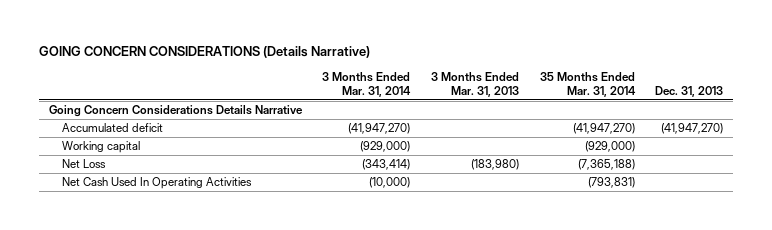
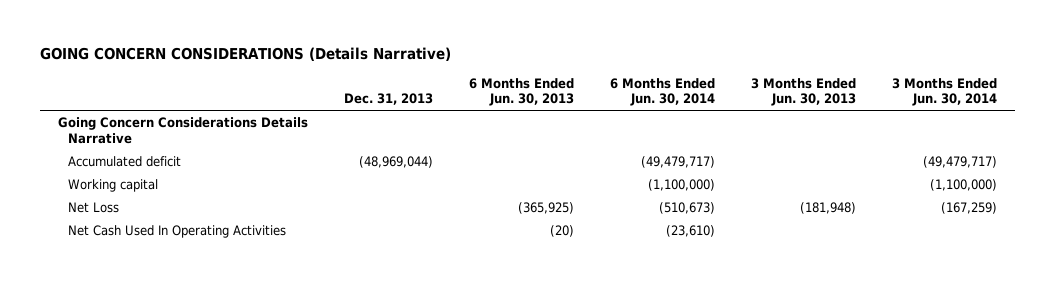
[322,71,412,98] 3 Months Ended Mar. 31, 2014 -> none
[430,71,519,98] 3 Months Ended Mar. 31, 2013 -> none
[539,71,636,98] 35 Months Ended Mar. 31, 2014 -> none
none -> [468,77,574,107] 6 Months Ended Jun. 30, 2013
none -> [609,77,715,107] 6 Months Ended Jun. 30, 2014
none -> [750,77,856,107] 3 Months Ended Jun. 30, 2013
none -> [891,77,997,107] 3 Months Ended Jun. 30, 2014
[661,123,724,135] (41,947,270) -> [358,155,433,168] (48,969,044)

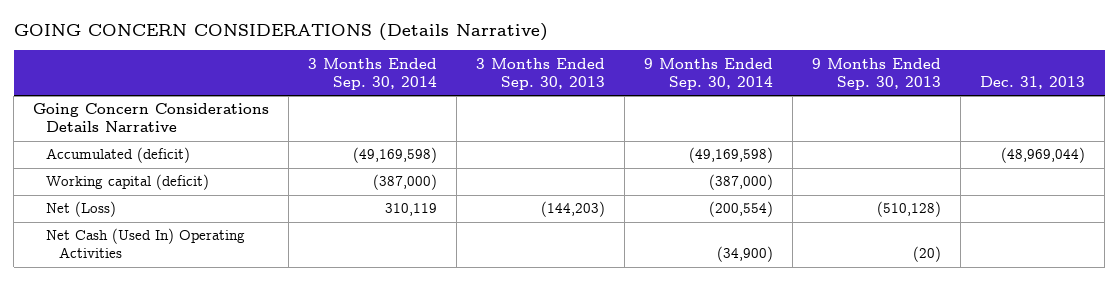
[468,77,574,107] 6 Months Ended Jun. 30, 2013 -> none
[609,77,715,107] 6 Months Ended Jun. 30, 2014 -> none
[750,77,856,107] 3 Months Ended Jun. 30, 2013 -> none
[891,77,997,107] 3 Months Ended Jun. 30, 2014 -> none
none -> [308,57,438,90] 3 Months Ended Sep. 30, 2014
none -> [476,57,606,90] 3 Months Ended Sep. 30, 2013
none -> [644,57,774,90] 9 Months Ended Sep. 30, 2014
none -> [812,57,942,90] 9 Months Ended Sep. 30, 2013
[68,155,182,167] Accumulated deficit -> [46,147,191,164] Accumulated (deficit)
[68,178,159,192] Working capital -> [46,174,210,191] Working capital (deficit)
[68,201,120,213] Net Loss -> [46,201,117,218] Net (Loss)
[68,224,287,238] Net Cash Used In Operating Activities -> [46,228,246,259] Net Cash (Used In) Operating Activities

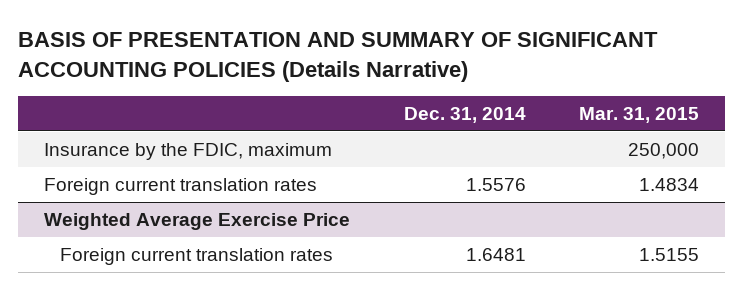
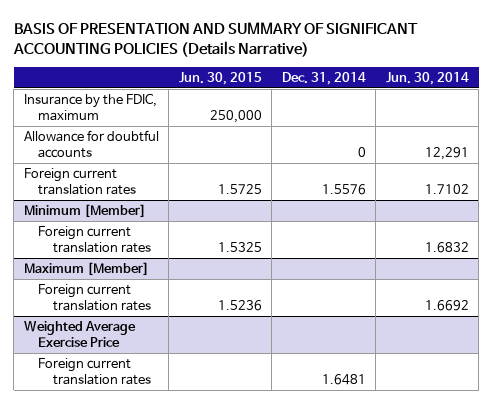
[578,106,699,123] Mar. 31, 2015 -> none
none -> [178,71,262,85] Jun. 30, 2015
none -> [385,71,469,85] Jun. 30, 2014
none -> [23,130,159,159] Allowance for doubtful accounts
none -> [23,204,146,219] Minimum [Member]
none -> [38,226,151,254] Foreign current translation rates
none -> [23,262,149,277] Maximum [Member]
none -> [38,284,151,312] Foreign current translation rates

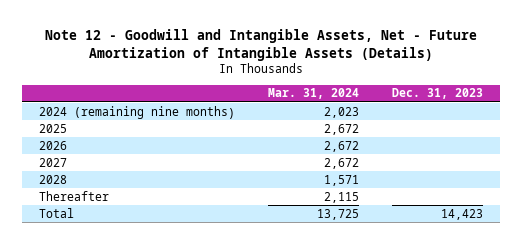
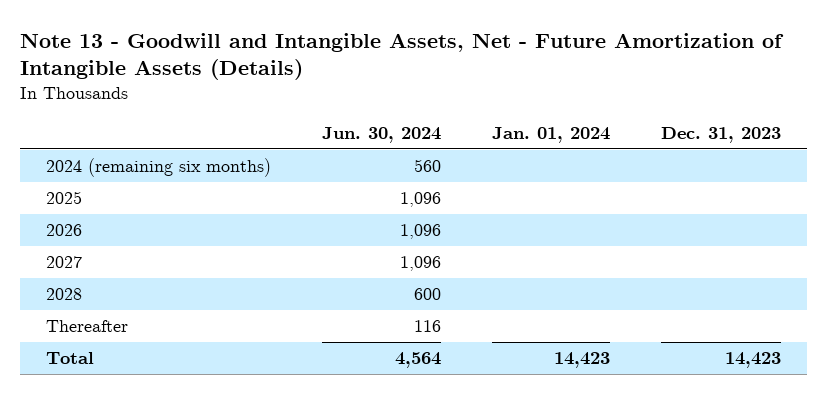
[45,28,478,61] Note 12 - Goodwill and Intangible Assets, Net - Future Amortization of Intangible Assets (Details) -> [20,32,785,81] Note 13 - Goodwill and Intangible Assets, Net - Future Amortization of Intangible Assets (Details)
[268,88,360,100] Mar. 31, 2024 -> none
none -> [321,126,441,143] Jun. 30, 2024
none -> [491,126,610,143] Jan. 01, 2024
[38,105,235,119] 2024 (remaining nine months) -> [45,158,271,178] 2024 (remaining six months)

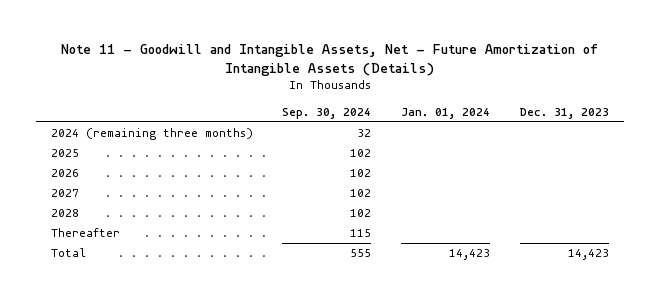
[20,32,785,81] Note 13 - Goodwill and Intangible Assets, Net - Future Amortization of Intangible Assets (Details) -> [60,44,598,76] Note 11 - Goodwill and Intangible Assets, Net - Future Amortization of Intangible Assets (Details)
[321,126,441,143] Jun. 30, 2024 -> none
none -> [282,107,372,119] Sep. 30, 2024
[45,158,271,178] 2024 (remaining six months) -> [50,128,253,141] 2024 (remaining three months)

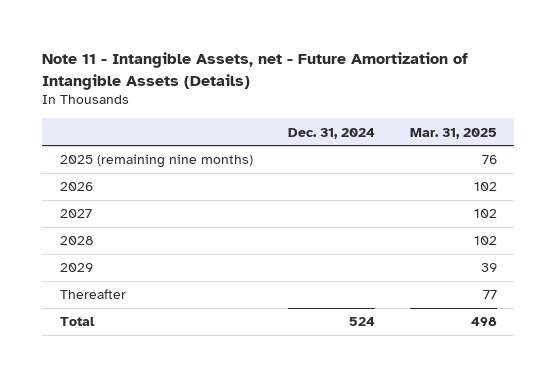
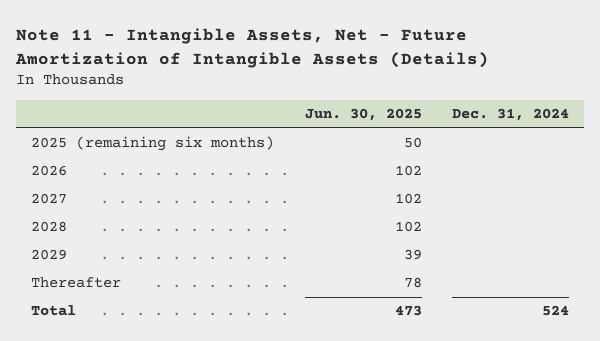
[42,51,469,90] Note 11 - Intangible Assets, net - Future Amortization of Intangible Assets (Details) -> [15,27,490,68] Note 11 - Intangible Assets, Net - Future Amortization of Intangible Assets (Details)
[409,127,497,139] Mar. 31, 2025 -> none
none -> [304,107,422,121] Jun. 30, 2025
[59,154,253,169] 2025 (remaining nine months) -> [31,136,275,152] 2025 (remaining six months)

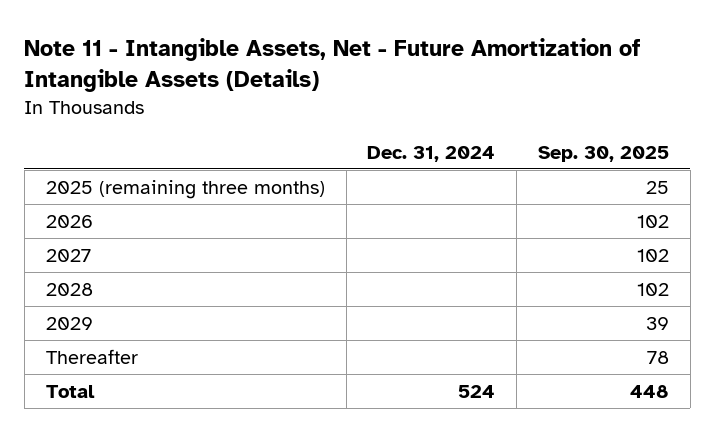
[304,107,422,121] Jun. 30, 2025 -> none
none -> [538,145,670,162] Sep. 30, 2025
[31,136,275,152] 2025 (remaining six months) -> [45,180,325,200] 2025 (remaining three months)

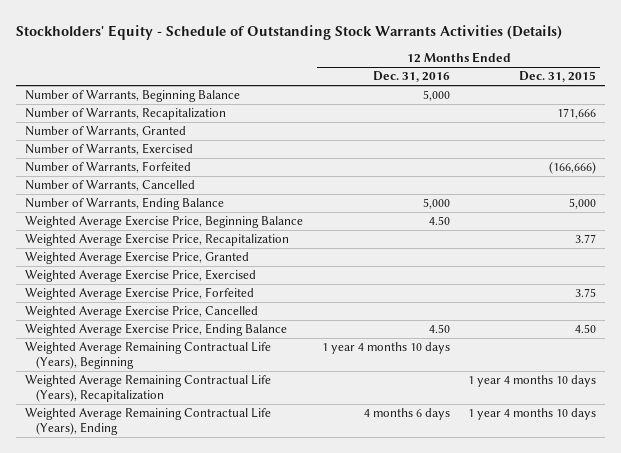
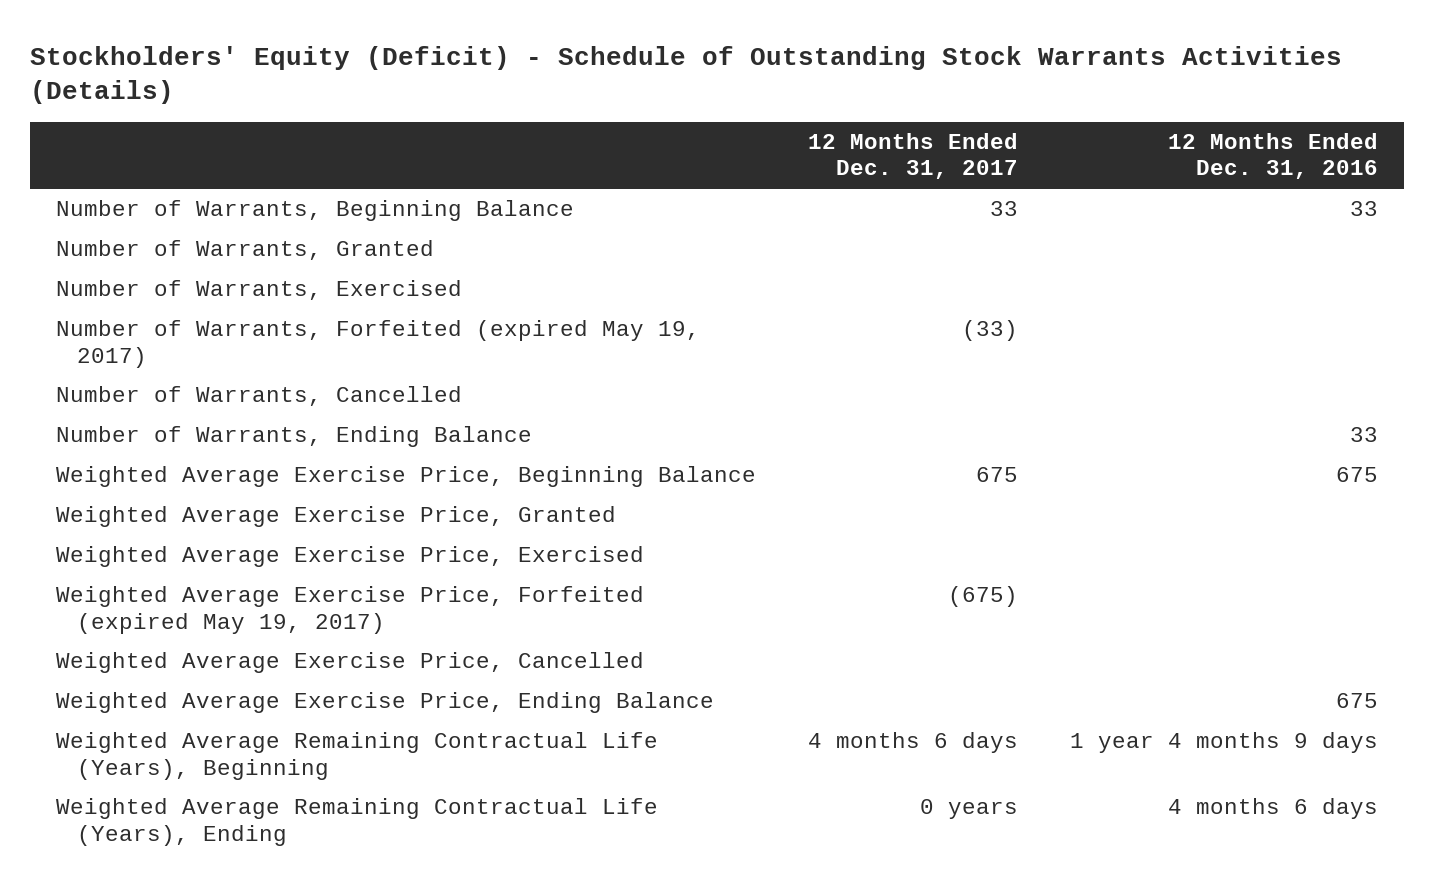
[16,25,563,41] Stockholders' Equity - Schedule of Outstanding Stock Warrants Activities (Details) -> [29,45,1342,105] Stockholders' Equity (Deficit) - Schedule of Outstanding Stock Warrants Activities (Details)
[518,71,596,83] Dec. 31, 2015 -> none
none -> [807,133,1018,180] 12 Months Ended Dec. 31, 2017
[25,108,227,121] Number of Warrants, Recapitalization -> none
[422,90,450,102] 5,000 -> [1349,201,1378,217] 33
[25,161,192,174] Number of Warrants, Forfeited -> [55,320,700,368] Number of Warrants, Forfeited (expired May 19, 2017)
[25,233,290,247] Weighted Average Exercise Price, Recapitalization -> none
[422,198,450,210] 5,000 -> [1349,427,1378,443] 33
[428,216,450,226] 4.50 -> [1335,467,1378,483] 675
[25,287,255,301] Weighted Average Exercise Price, Forfeited -> [55,586,644,634] Weighted Average Exercise Price, Forfeited (expired May 19, 2017)
[25,375,272,403] Weighted Average Remaining Contractual Life (Years), Recapitalization -> none
[428,324,450,334] 4.50 -> [1335,693,1378,709] 675
[321,342,450,355] 1 year 4 months 10 days -> [1069,732,1378,754] 1 year 4 months 9 days

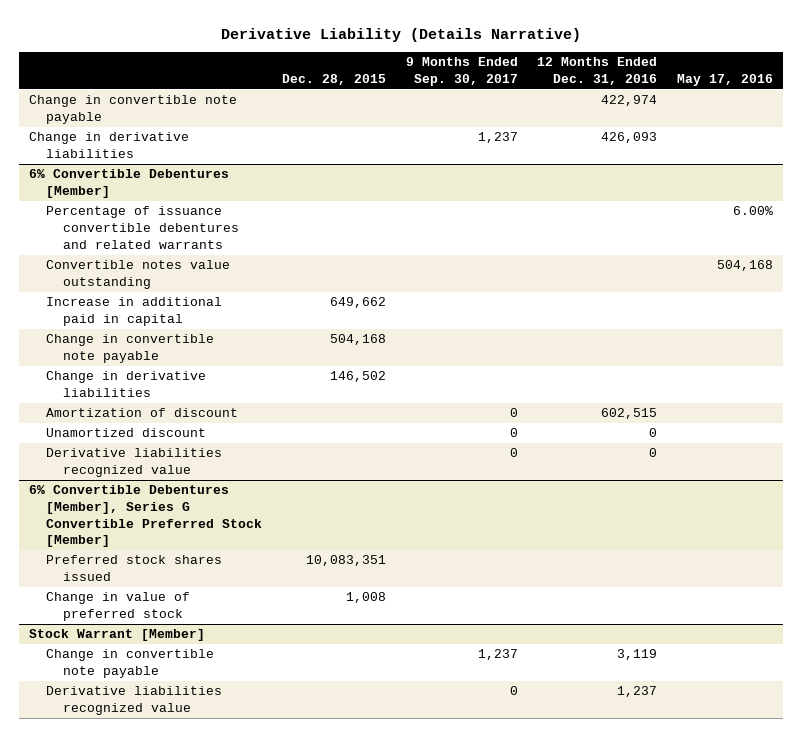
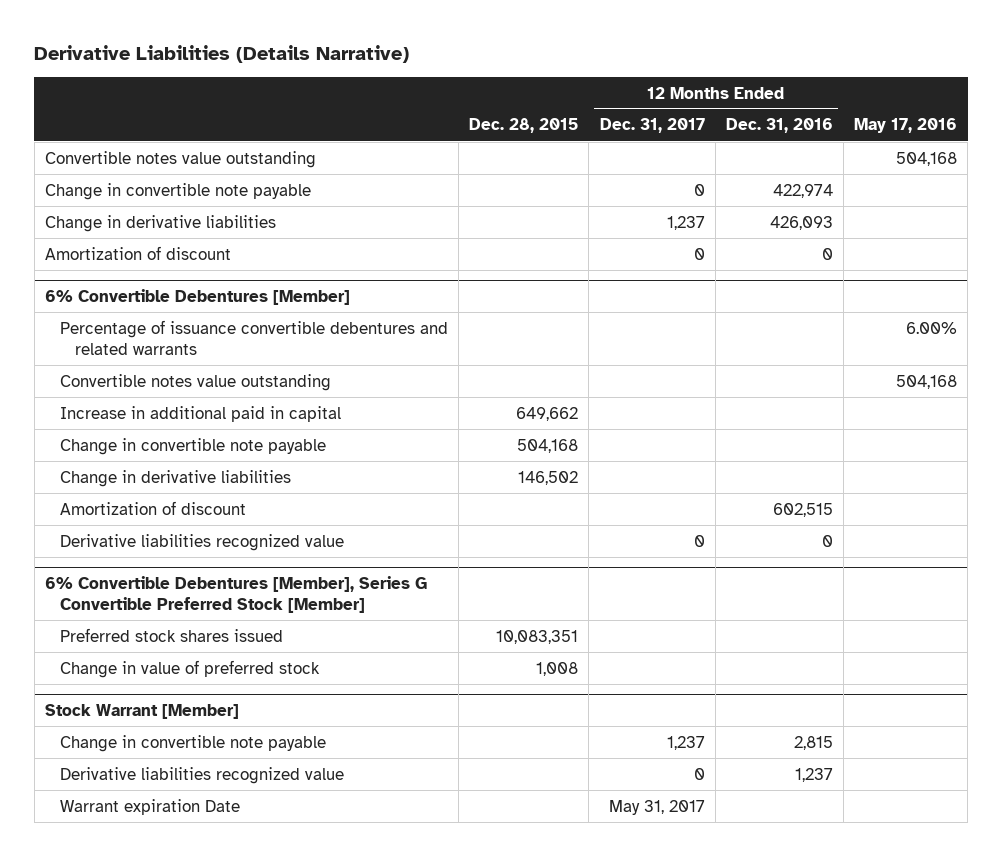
[221,28,582,43] Derivative Liability (Details Narrative) -> [34,45,410,64] Derivative Liabilities (Details Narrative)
[405,57,518,87] 9 Months Ended Sep. 30, 2017 -> none
none -> [599,118,705,134] Dec. 31, 2017
none -> [44,150,316,168] Convertible notes value outstanding
none -> [44,245,231,260] Amortization of discount
[45,428,206,438] Unamortized discount -> none
[617,649,658,661] 3,119 -> [793,735,833,750] 2,815
none -> [59,798,240,815] Warrant expiration Date

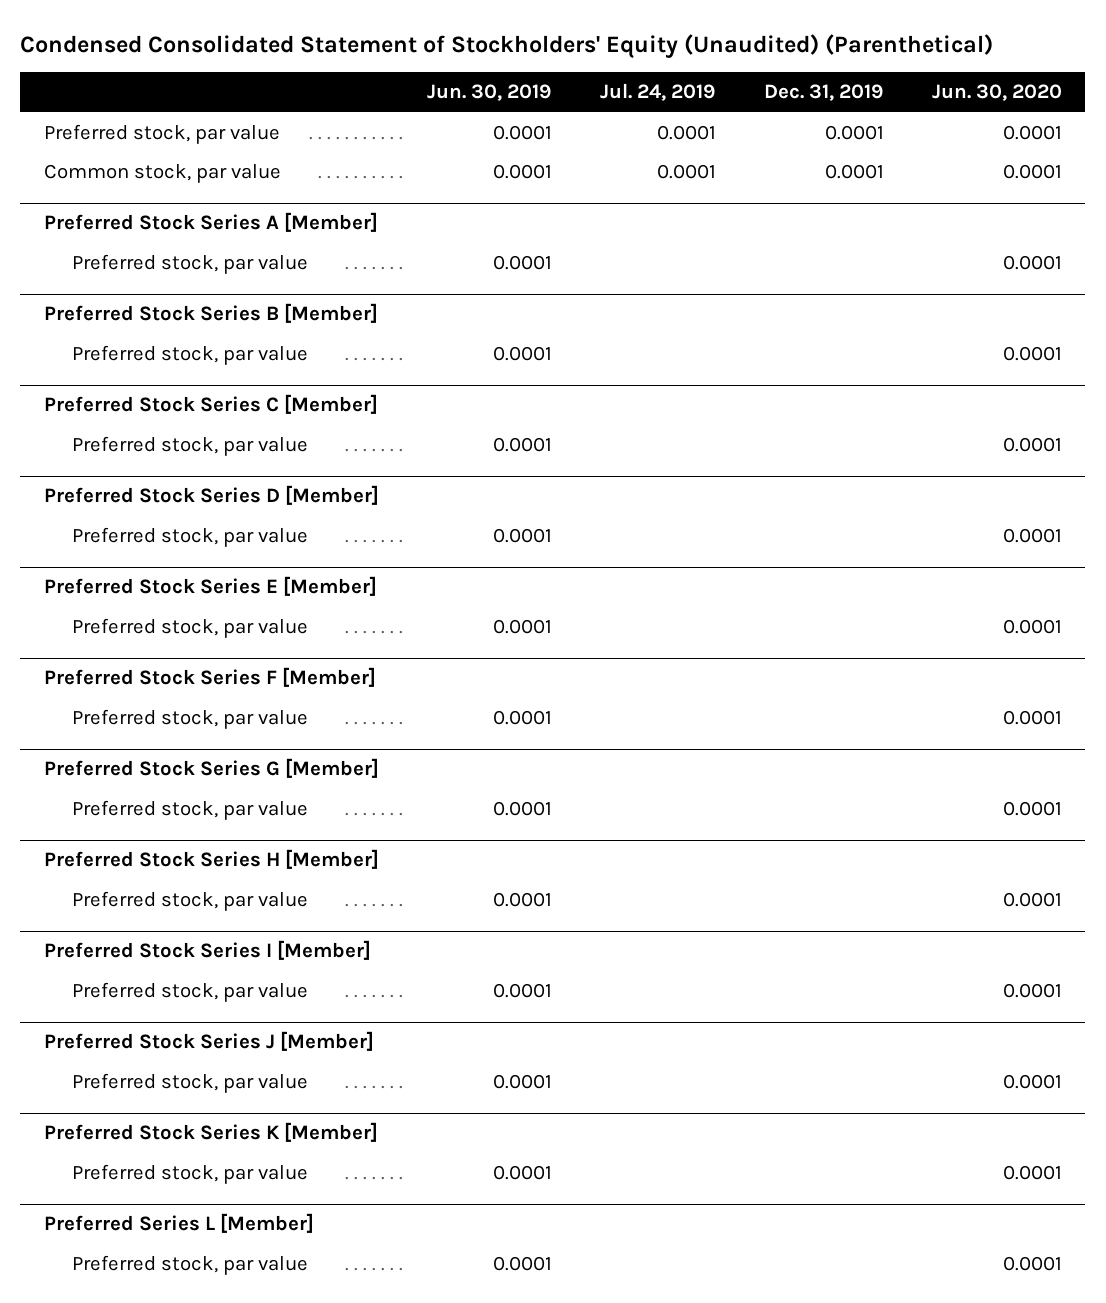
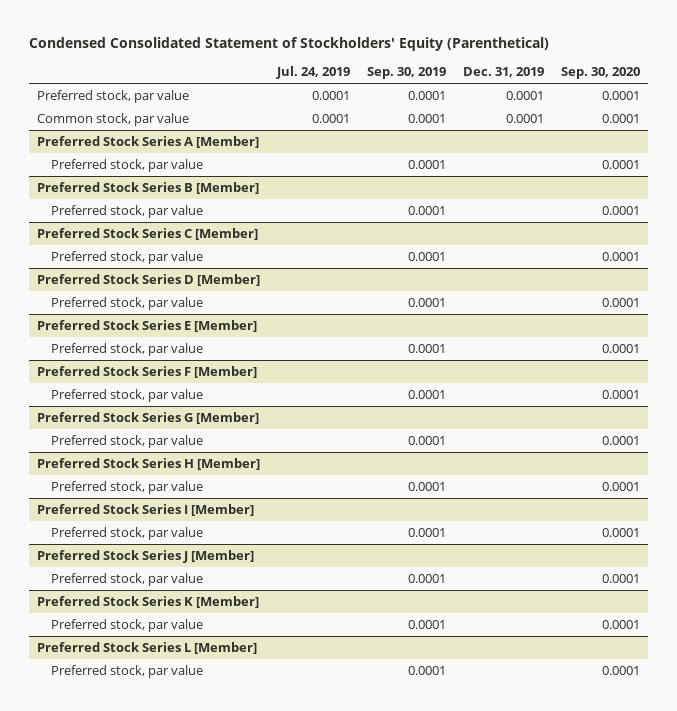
[20,33,994,58] Condensed Consolidated Statement of Stockholders' Equity (Unaudited) (Parenthetical) -> [29,37,550,52] Condensed Consolidated Statement of Stockholders' Equity (Parenthetical)
[426,84,552,102] Jun. 30, 2019 -> none
[931,84,1062,102] Jun. 30, 2020 -> none
none -> [366,67,446,80] Sep. 30, 2019
none -> [560,67,640,80] Sep. 30, 2020
[44,1213,315,1234] Preferred Series L [Member] -> [37,641,258,654] Preferred Stock Series L [Member]

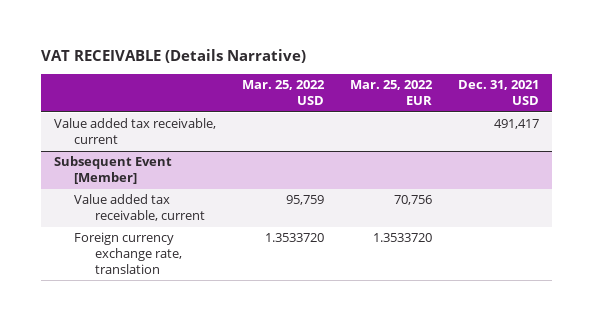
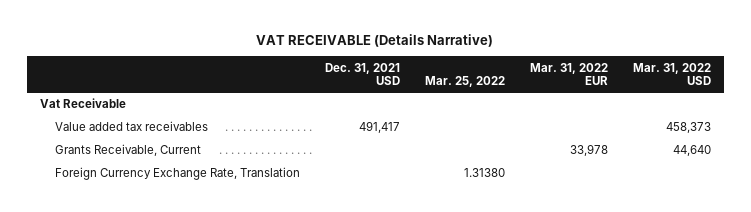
[241,80,325,106] Mar. 25, 2022 USD -> none
[349,80,433,106] Mar. 25, 2022 EUR -> none
none -> [424,76,505,88] Mar. 25, 2022
none -> [529,62,608,86] Mar. 31, 2022 EUR
none -> [632,62,711,86] Mar. 31, 2022 USD
[53,156,172,185] Subsequent Event [Member] -> none
[74,194,206,222] Value added tax receivable, current -> none
[74,232,183,275] Foreign currency exchange rate, translation -> none
none -> [39,98,126,109] Vat Receivable
[53,118,216,145] Value added tax receivable, current -> [54,121,208,132] Value added tax receivables
none -> [54,144,201,157] Grants Receivable, Current
none -> [54,167,300,181] Foreign Currency Exchange Rate, Translation

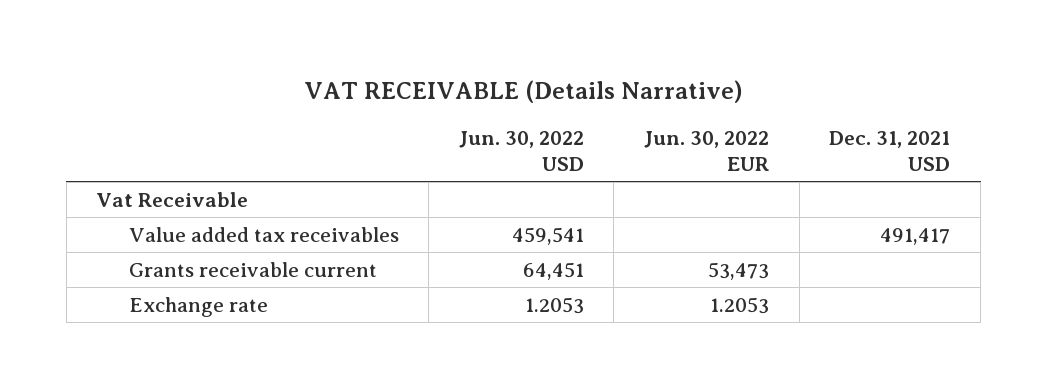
[424,76,505,88] Mar. 25, 2022 -> none
[529,62,608,86] Mar. 31, 2022 EUR -> none
[632,62,711,86] Mar. 31, 2022 USD -> none
none -> [458,130,584,171] Jun. 30, 2022 USD
none -> [644,130,770,171] Jun. 30, 2022 EUR
[54,144,201,157] Grants Receivable, Current -> [128,261,377,277] Grants receivable current
[54,167,300,181] Foreign Currency Exchange Rate, Translation -> [128,296,268,317] Exchange rate

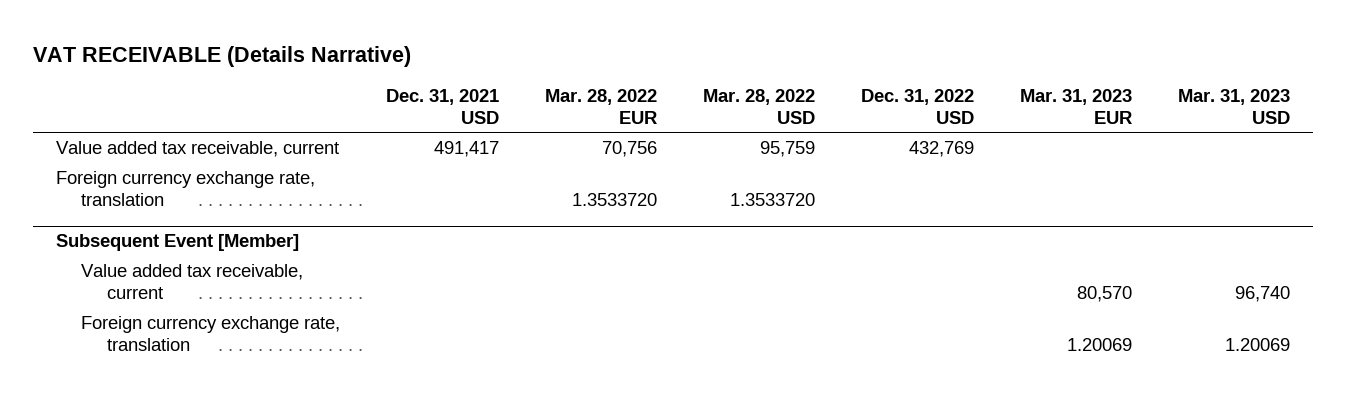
[458,130,584,171] Jun. 30, 2022 USD -> none
[644,130,770,171] Jun. 30, 2022 EUR -> none
none -> [545,88,658,124] Mar. 28, 2022 EUR
none -> [703,88,816,124] Mar. 28, 2022 USD
none -> [861,88,975,124] Dec. 31, 2022 USD
none -> [1020,88,1133,124] Mar. 31, 2023 EUR
none -> [1178,88,1291,124] Mar. 31, 2023 USD
[96,191,249,207] Vat Receivable -> none
[128,261,377,277] Grants receivable current -> none
[128,226,399,242] Value added tax receivables -> [55,141,339,158] Value added tax receivable, current
[128,296,268,317] Exchange rate -> [55,171,315,207] Foreign currency exchange rate, translation
none -> [55,234,299,252] Subsequent Event [Member]
none -> [81,264,304,300] Value added tax receivable, current
none -> [81,316,341,352] Foreign currency exchange rate, translation

